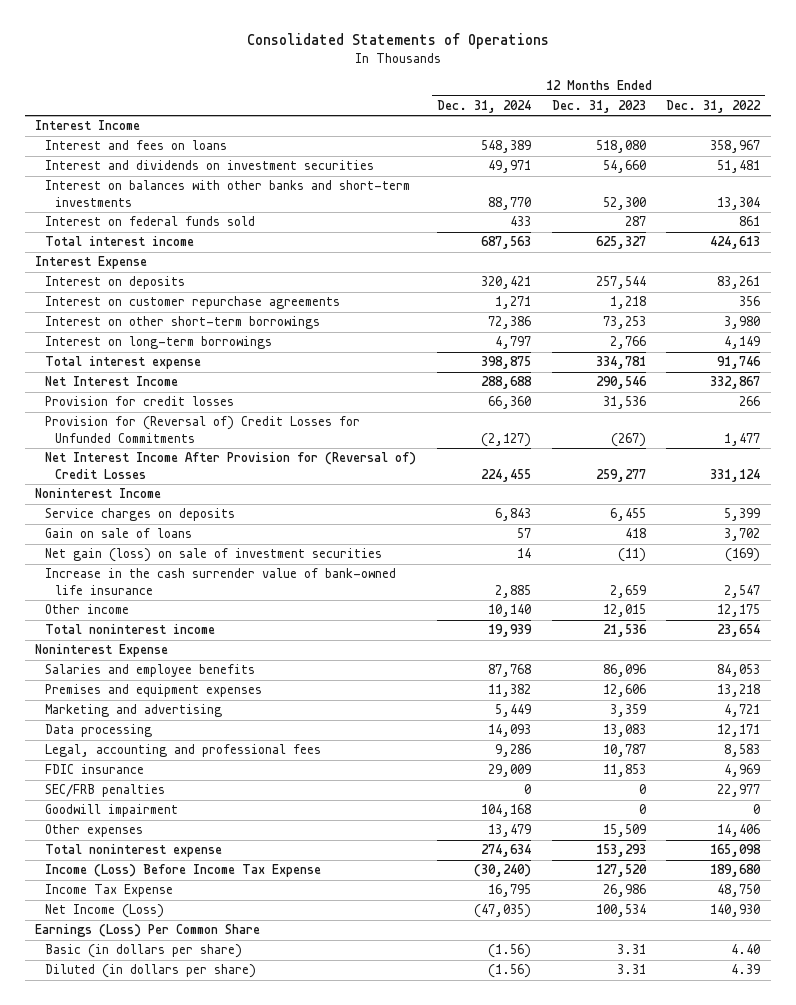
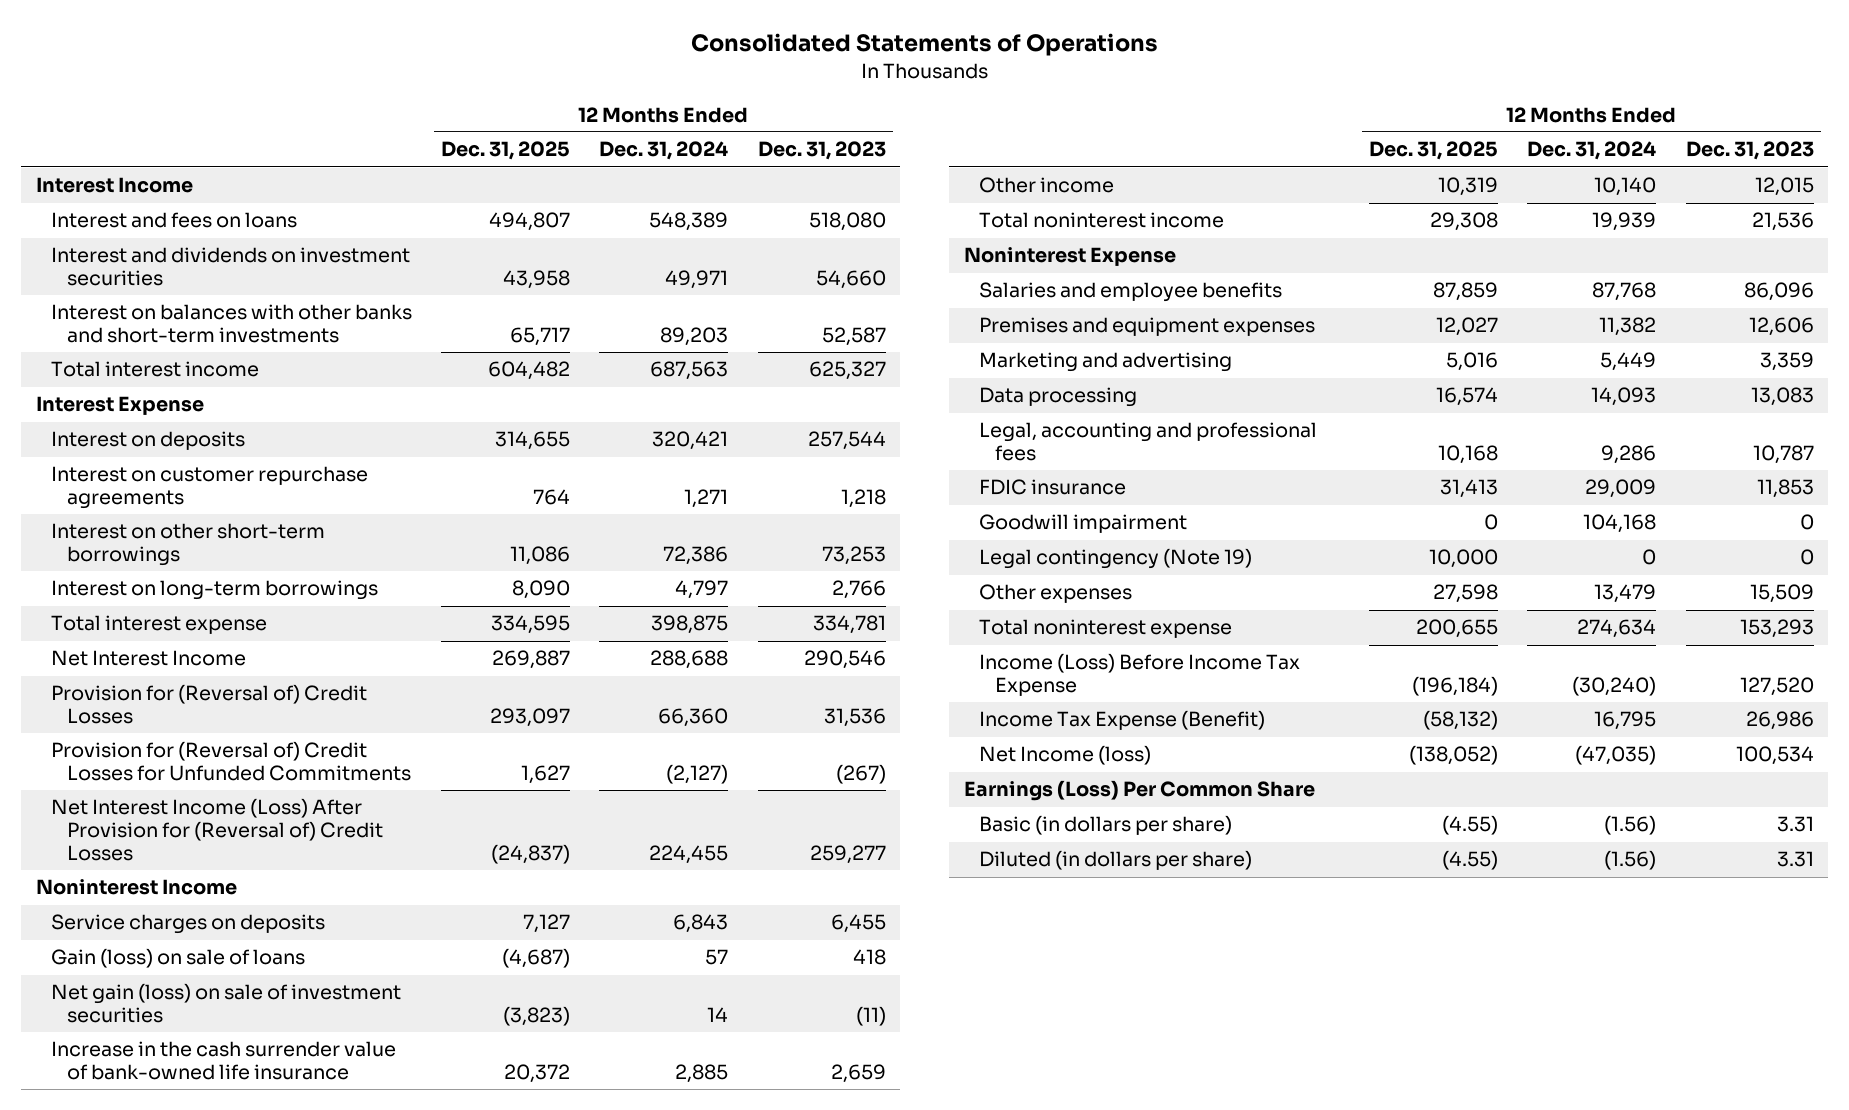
[666,99,762,113] Dec. 31, 2022 -> none
none -> [441,141,571,161] Dec. 31, 2025
[45,216,256,227] Interest on federal funds sold -> none
[487,196,531,210] 88,770 -> [660,327,729,347] 89,203
[602,196,646,210] 52,300 -> [821,327,886,347] 52,587
[45,396,235,407] Provision for credit losses -> [51,684,368,725] Provision for (Reversal of) Credit Losses
[45,452,417,479] Net Interest Income After Provision for (Reversal of) Credit Losses -> [51,798,383,861] Net Interest Income (Loss) After Provision for (Reversal of) Credit Losses
[45,528,193,539] Gain on sale of loans -> [51,948,306,969] Gain (loss) on sale of loans
[45,784,166,798] SEC/FRB penalties -> none
none -> [979,548,1253,570] Legal contingency (Note 19)
[45,884,174,898] Income Tax Expense -> [979,710,1266,731] Income Tax Expense (Benefit)
[45,904,165,919] Net Income (Loss) -> [979,745,1152,766] Net Income (loss)

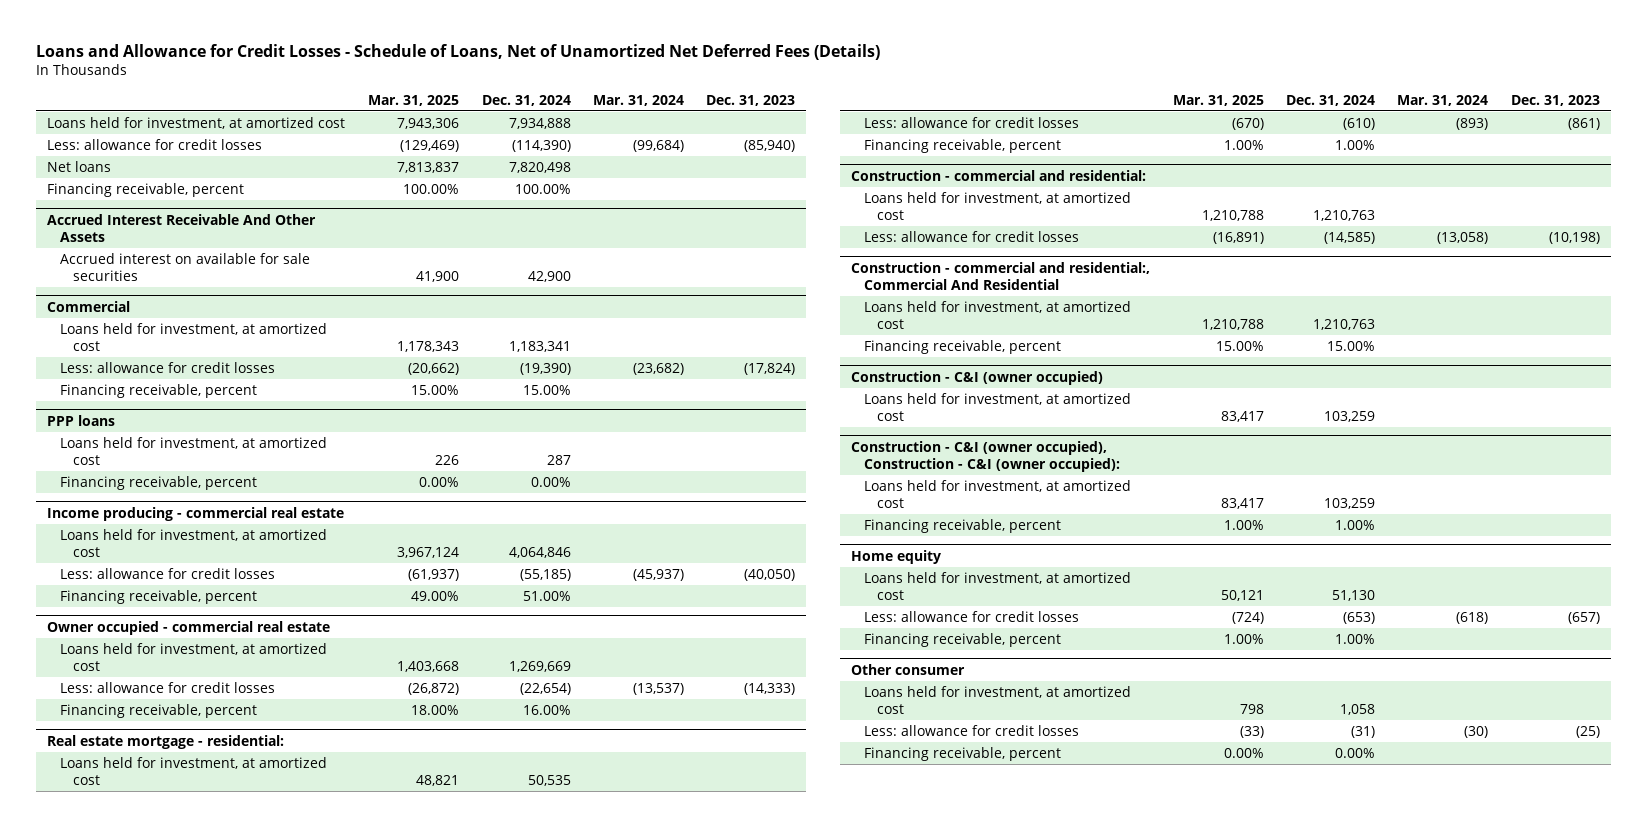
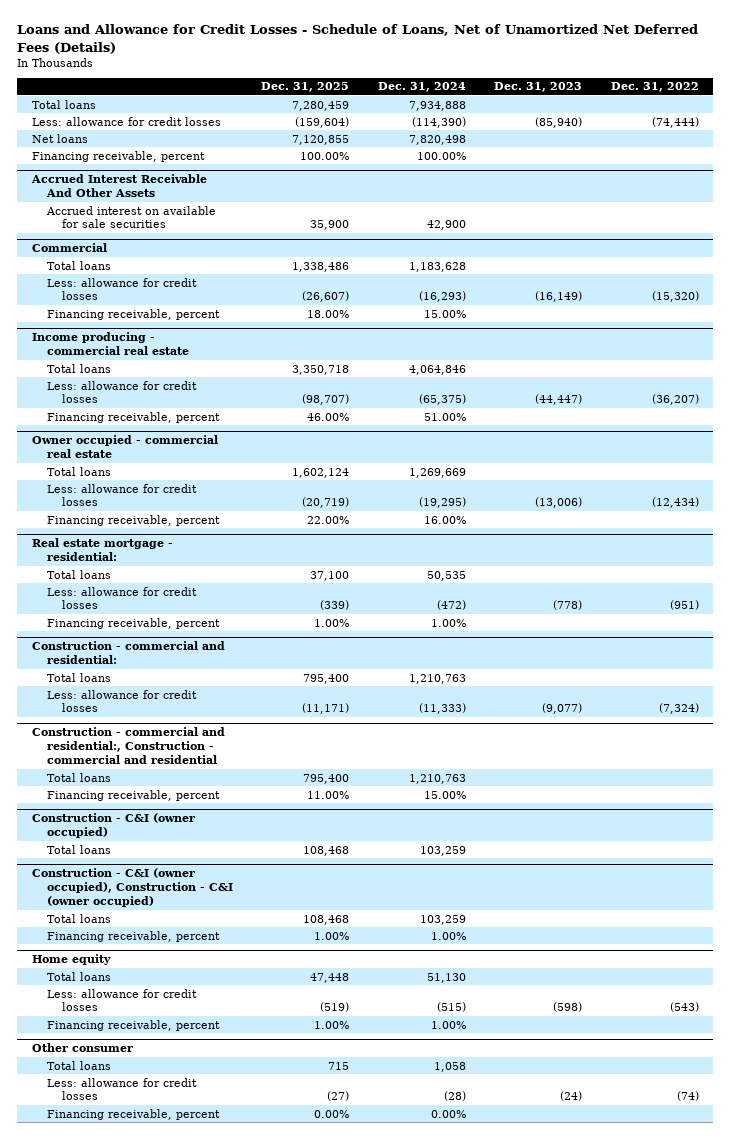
[368,94,460,106] Mar. 31, 2025 -> none
[592,94,684,106] Mar. 31, 2024 -> none
none -> [261,82,350,93] Dec. 31, 2025
none -> [610,82,699,93] Dec. 31, 2022
[46,116,345,129] Loans held for investment, at amortized cost -> [31,99,96,109] Total loans
[59,322,327,352] Loans held for investment, at amortized cost -> none
none -> [46,260,111,270] Total loans
[519,362,571,375] (19,390) -> [418,291,466,303] (16,293)
[744,362,796,375] (17,824) -> [535,291,583,303] (16,149)
[46,414,115,426] PPP loans -> none
[59,436,327,466] Loans held for investment, at amortized cost -> none
[59,475,257,490] Financing receivable, percent -> none
[59,528,327,558] Loans held for investment, at amortized cost -> [46,363,111,373] Total loans
[519,568,571,581] (55,185) -> [418,394,466,406] (65,375)
[744,568,796,581] (40,050) -> [535,394,583,406] (44,447)
[59,642,327,672] Loans held for investment, at amortized cost -> [46,466,111,476] Total loans
[519,682,571,695] (22,654) -> [418,497,466,509] (19,295)
[744,682,796,695] (14,333) -> [535,497,583,509] (13,006)
[59,756,327,786] Loans held for investment, at amortized cost -> [46,569,111,579] Total loans
[1343,117,1376,130] (610) -> [436,600,466,611] (472)
[1567,117,1600,130] (861) -> [553,600,583,611] (778)
[864,191,1132,221] Loans held for investment, at amortized cost -> [46,672,111,682] Total loans
[1324,231,1376,244] (14,585) -> [418,703,466,715] (11,333)
[1548,231,1600,244] (10,198) -> [542,703,583,715] (9,077)
[851,261,1151,290] Construction - commercial and residential:, Commercial And Residential -> [31,727,225,765] Construction - commercial and residential:, Construction - commercial and residential
[864,300,1132,330] Loans held for investment, at amortized cost -> [46,772,111,782] Total loans
[864,392,1132,422] Loans held for investment, at amortized cost -> [46,844,111,854] Total loans
[851,440,1121,472] Construction - C&I (owner occupied), Construction - C&I (owner occupied): -> [31,868,233,908] Construction - C&I (owner occupied), Construction - C&I (owner occupied)
[864,479,1132,509] Loans held for investment, at amortized cost -> [46,913,111,923] Total loans
[864,571,1132,601] Loans held for investment, at amortized cost -> [46,971,111,981] Total loans
[1343,611,1376,624] (653) -> [436,1002,466,1013] (515)
[1567,611,1600,624] (657) -> [553,1002,583,1013] (598)
[864,685,1132,715] Loans held for investment, at amortized cost -> [46,1060,111,1070] Total loans
[1351,725,1376,738] (31) -> [443,1091,466,1102] (28)
[1575,725,1600,738] (25) -> [560,1091,583,1102] (24)

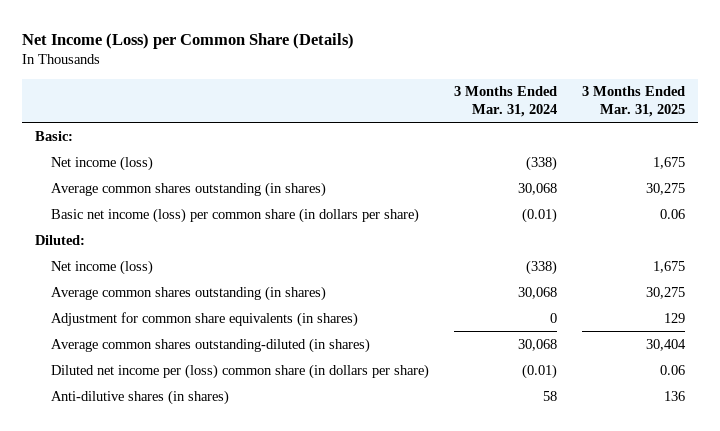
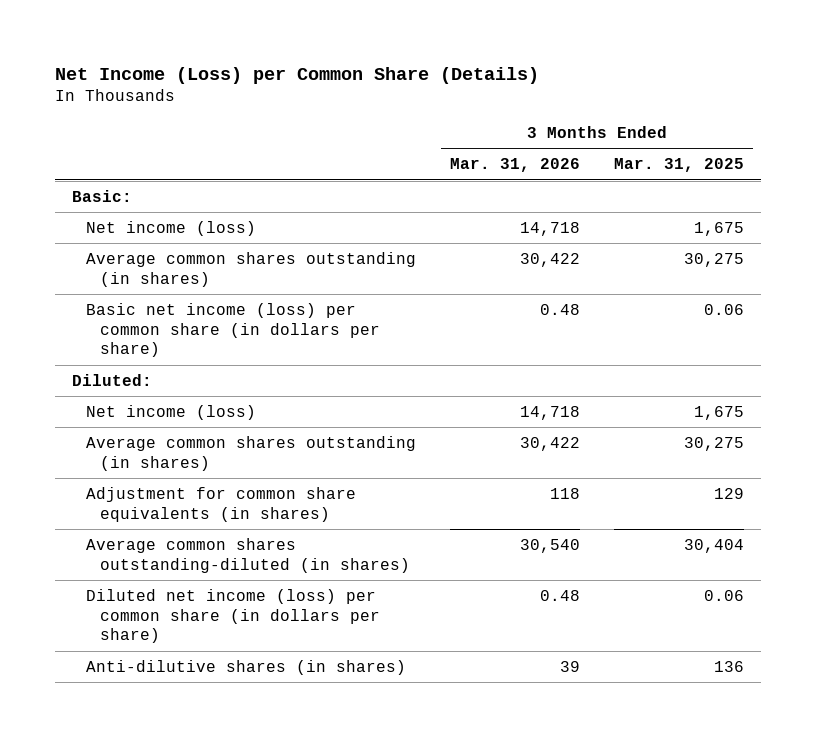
[454,86,558,118] 3 Months Ended Mar. 31, 2024 -> none
none -> [450,158,581,173] Mar. 31, 2026
[51,363,430,379] Diluted net income per (loss) common share (in dollars per share) -> [85,588,380,644] Diluted net income (loss) per common share (in dollars per share)

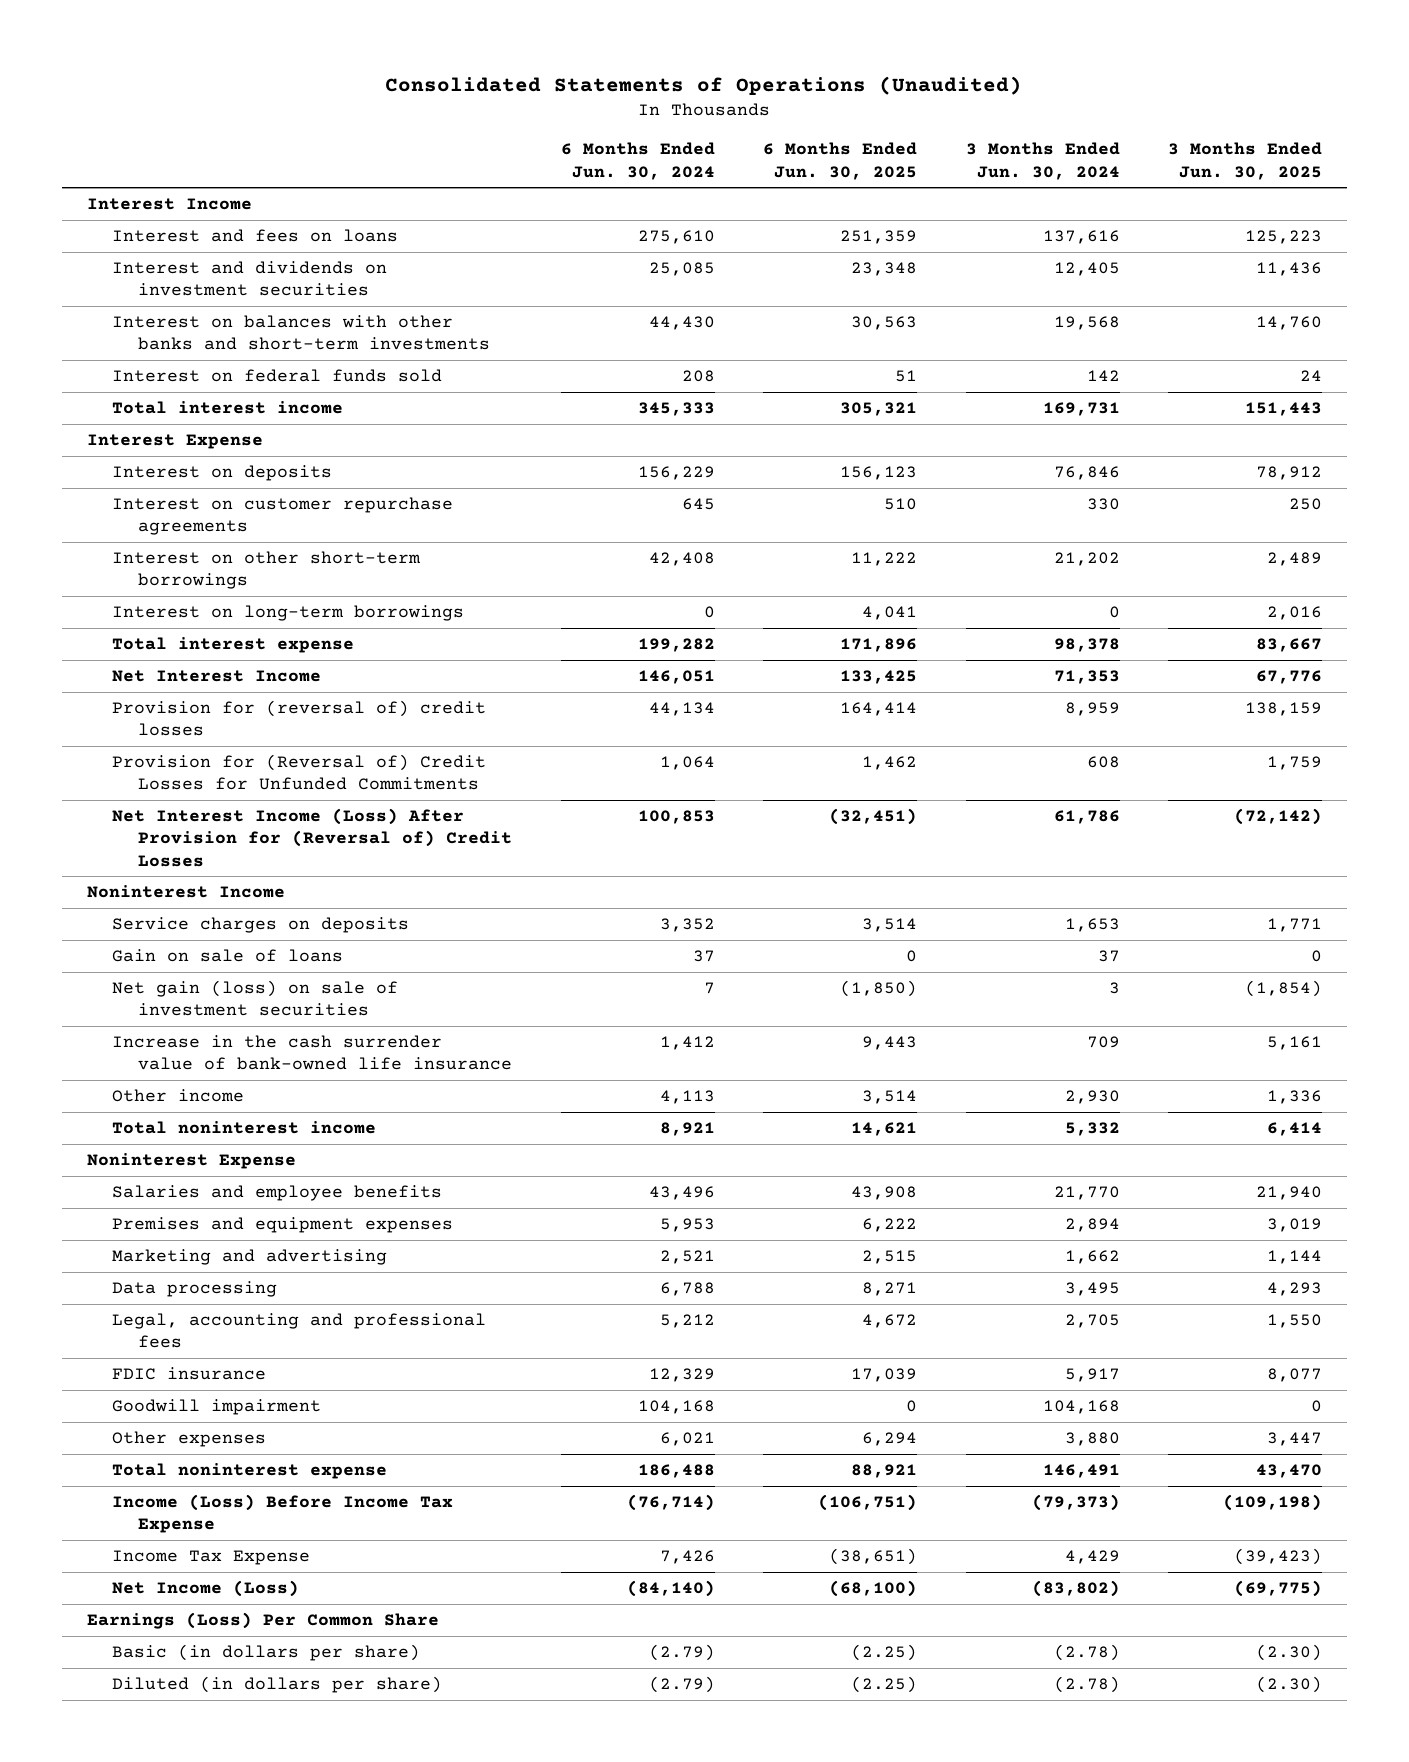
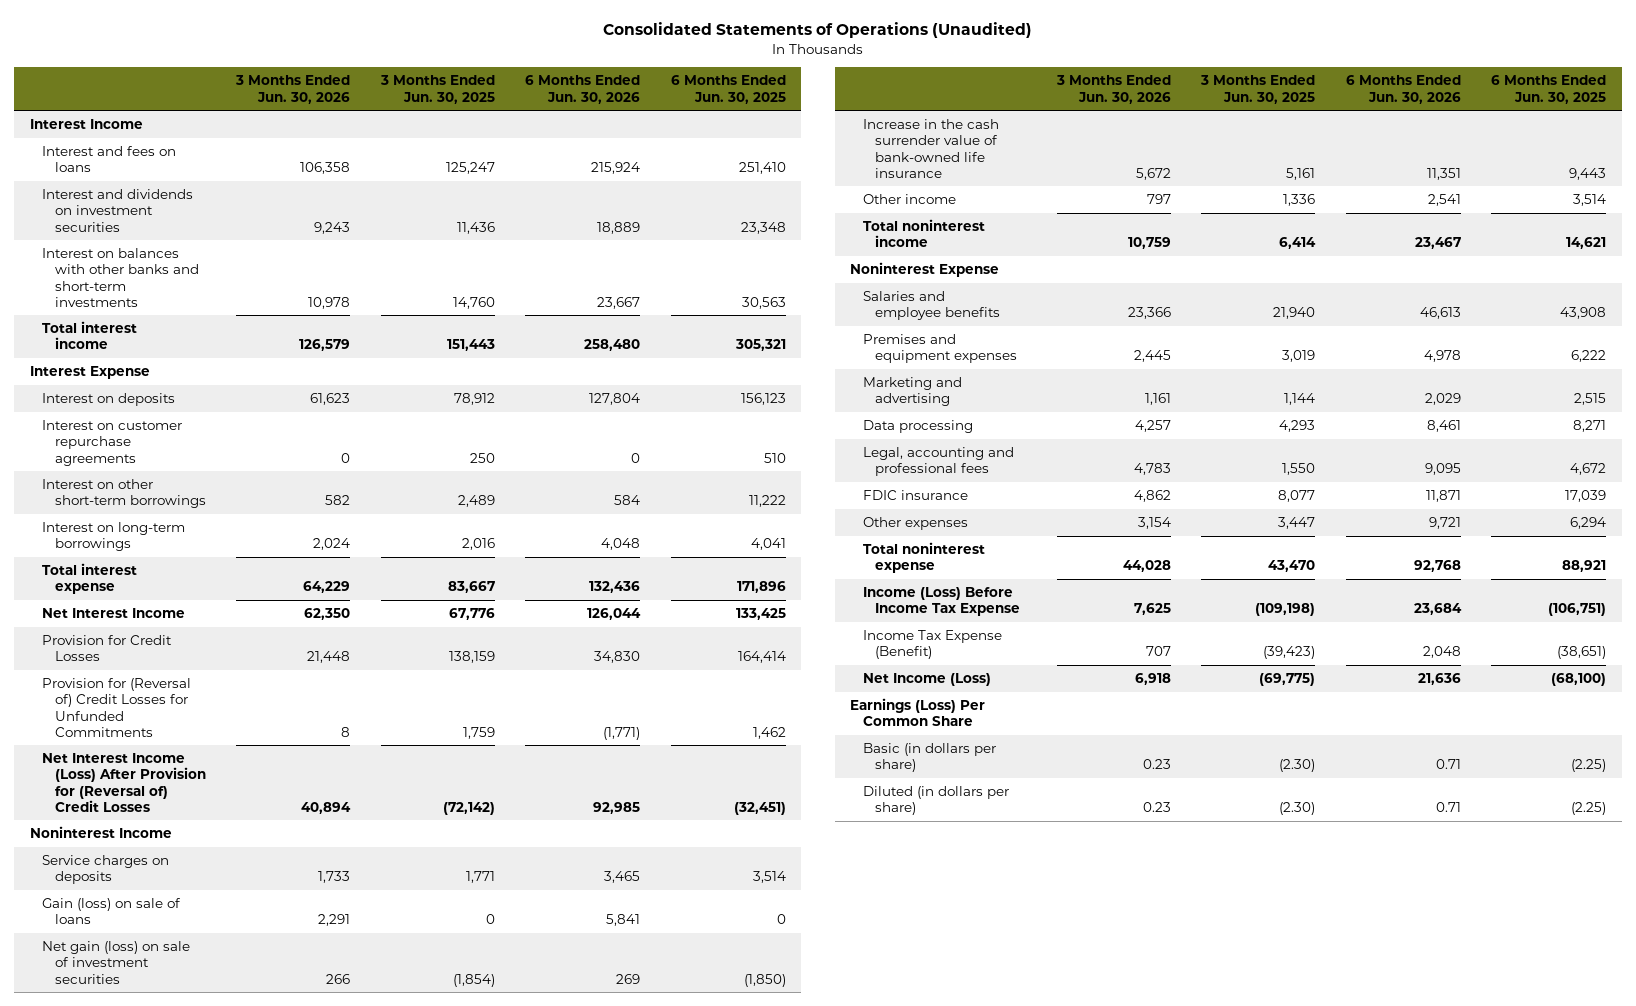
[560,142,715,180] 6 Months Ended Jun. 30, 2024 -> none
[965,142,1120,180] 3 Months Ended Jun. 30, 2024 -> none
none -> [235,75,351,104] 3 Months Ended Jun. 30, 2026
none -> [525,75,641,104] 6 Months Ended Jun. 30, 2026
[840,230,918,245] 251,359 -> [738,162,786,175] 251,410
[1245,230,1323,245] 125,223 -> [445,162,495,175] 125,247
[112,369,443,383] Interest on federal funds sold -> none
[112,700,487,737] Provision for (reversal of) credit losses -> [42,635,173,662] Provision for Credit Losses
[112,949,344,963] Gain on sale of loans -> [42,898,182,925] Gain (loss) on sale of loans
[112,1399,322,1416] Goodwill impairment -> none
[112,1550,311,1566] Income Tax Expense -> [862,630,1002,660] Income Tax Expense (Benefit)

